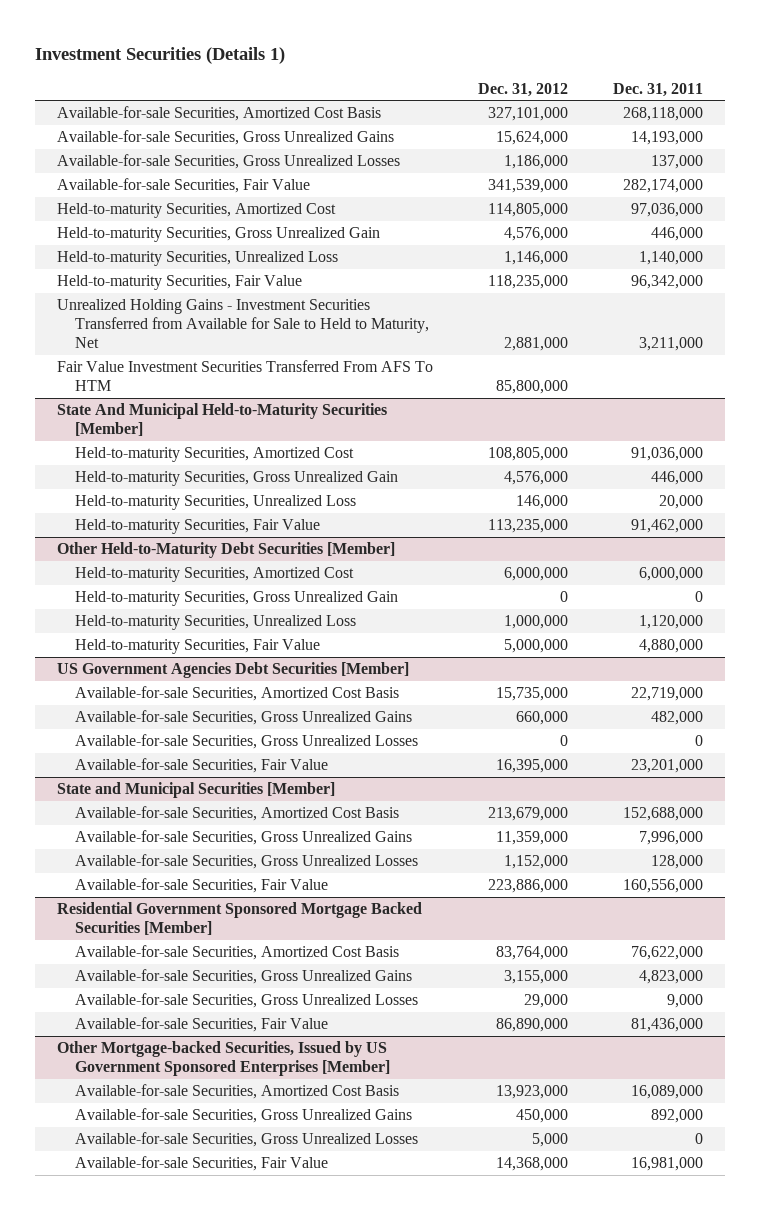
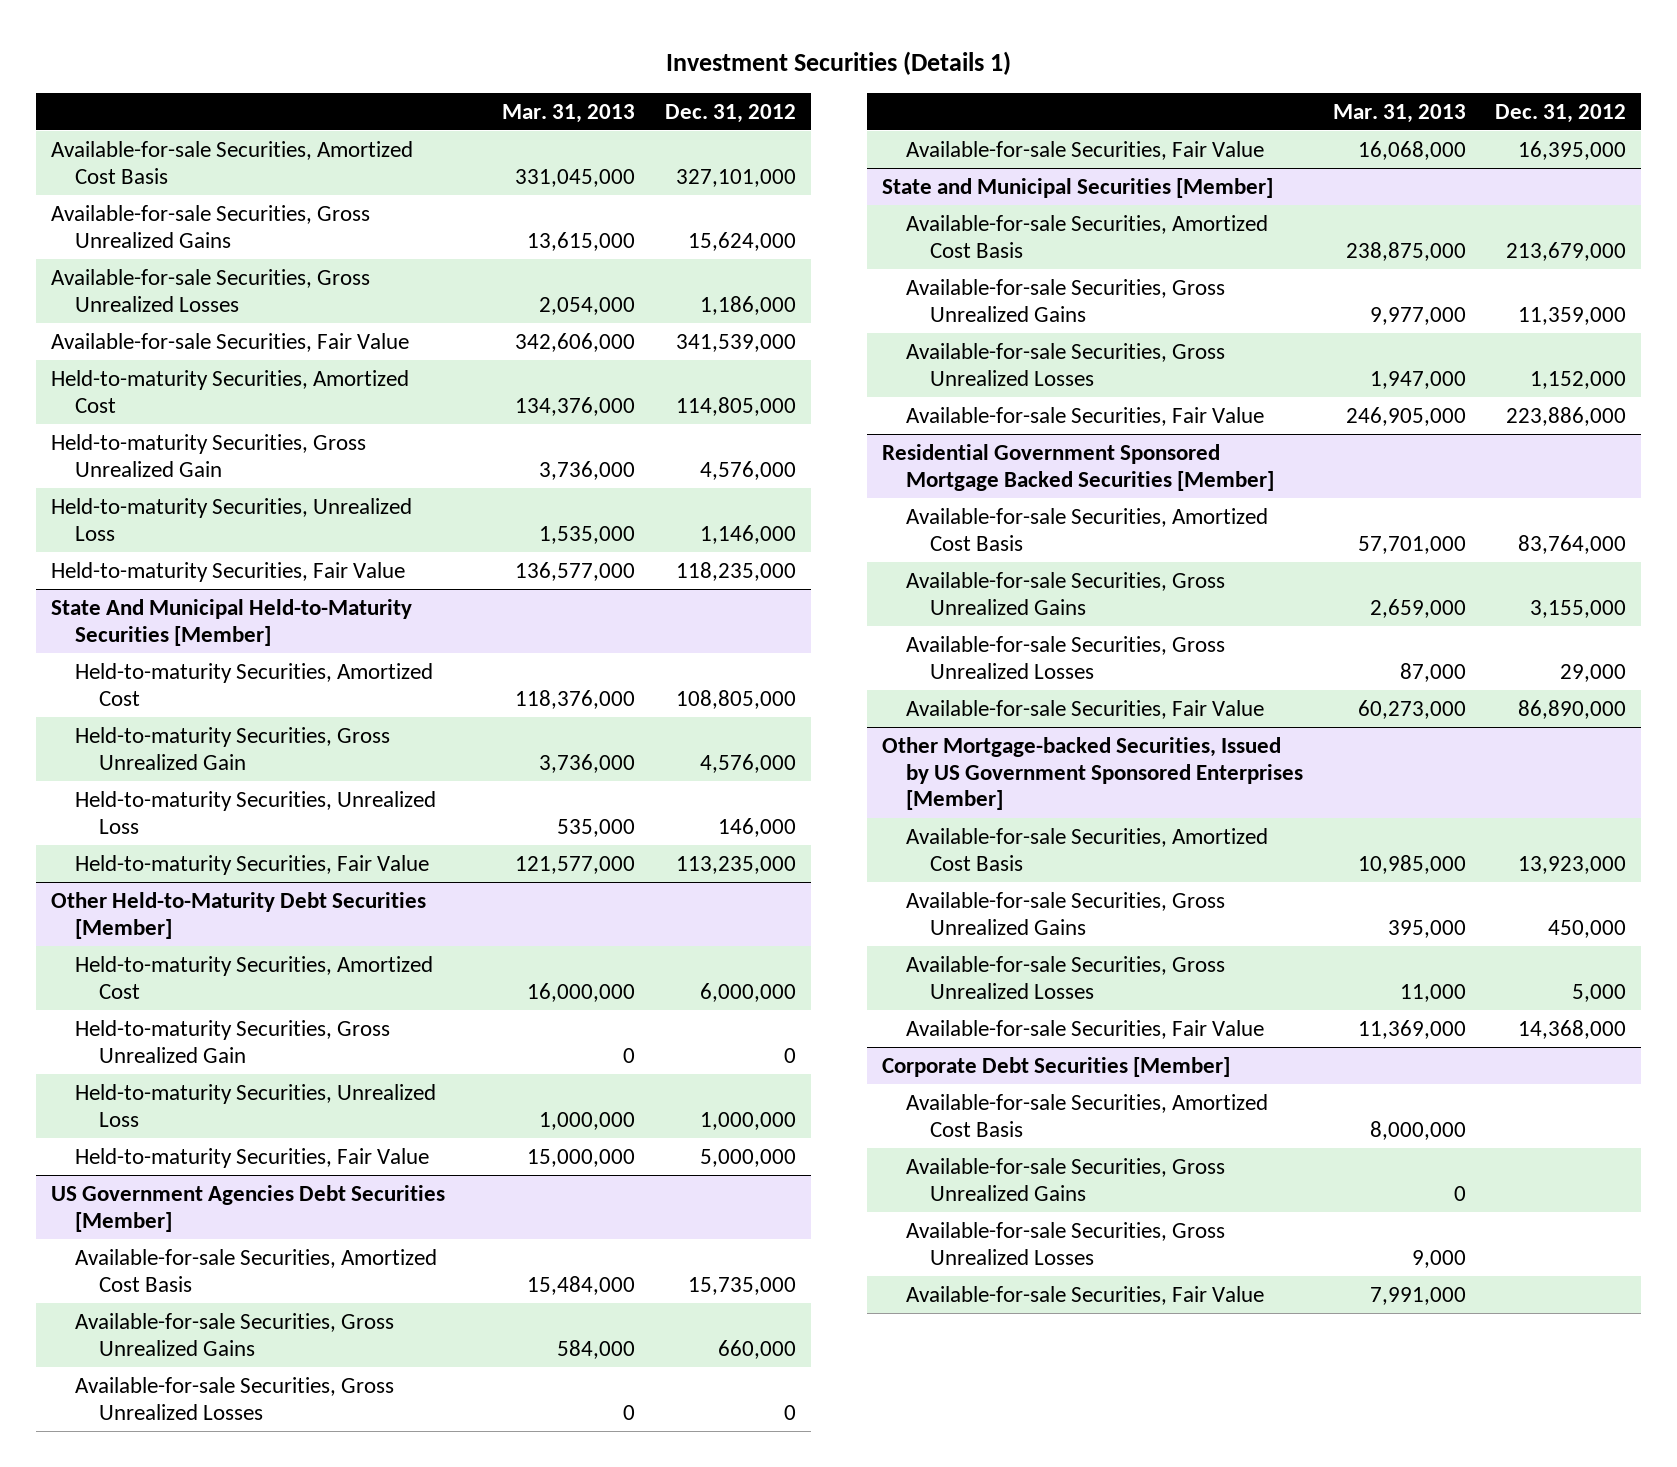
[613,82,704,97] Dec. 31, 2011 -> none
none -> [501,103,635,123] Mar. 31, 2013
[57,299,429,349] Unrealized Holding Gains - Investment Securities Transferred from Available for Sale to Held to Maturity, Net -> none
[57,360,434,392] Fair Value Investment Securities Transferred From AFS To HTM -> none
none -> [881,1056,1230,1077] Corporate Debt Securities [Member]
none -> [905,1093,1268,1137] Available-for-sale Securities, Amortized Cost Basis
none -> [905,1157,1225,1201] Available-for-sale Securities, Gross Unrealized Gains
none -> [905,1221,1225,1265] Available-for-sale Securities, Gross Unrealized Losses
none -> [905,1285,1264,1305] Available-for-sale Securities, Fair Value

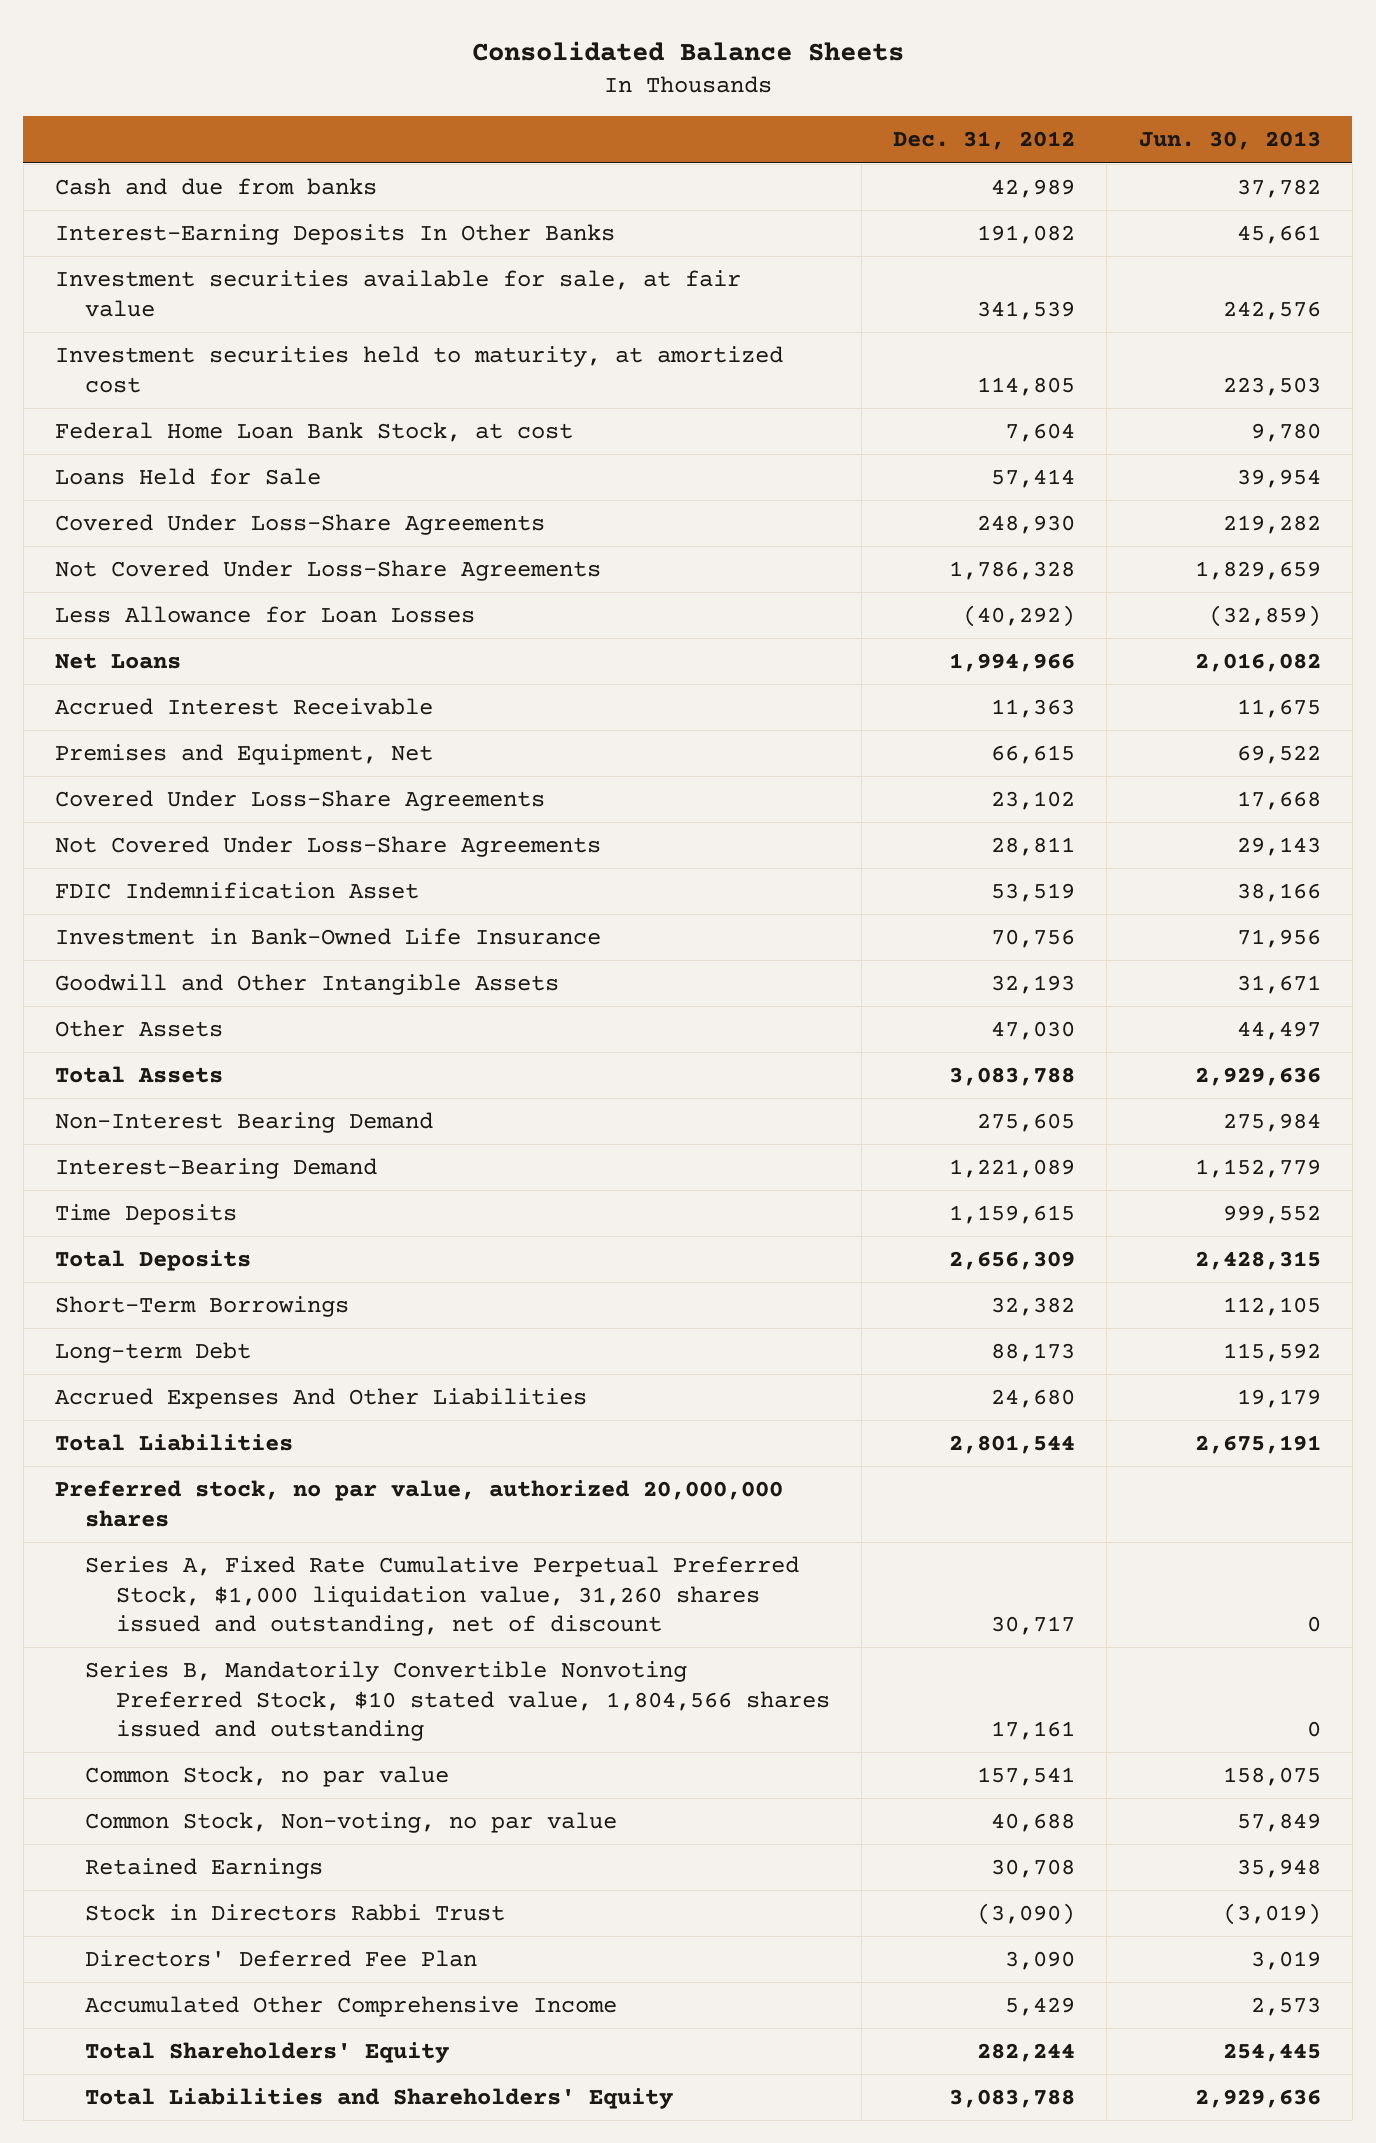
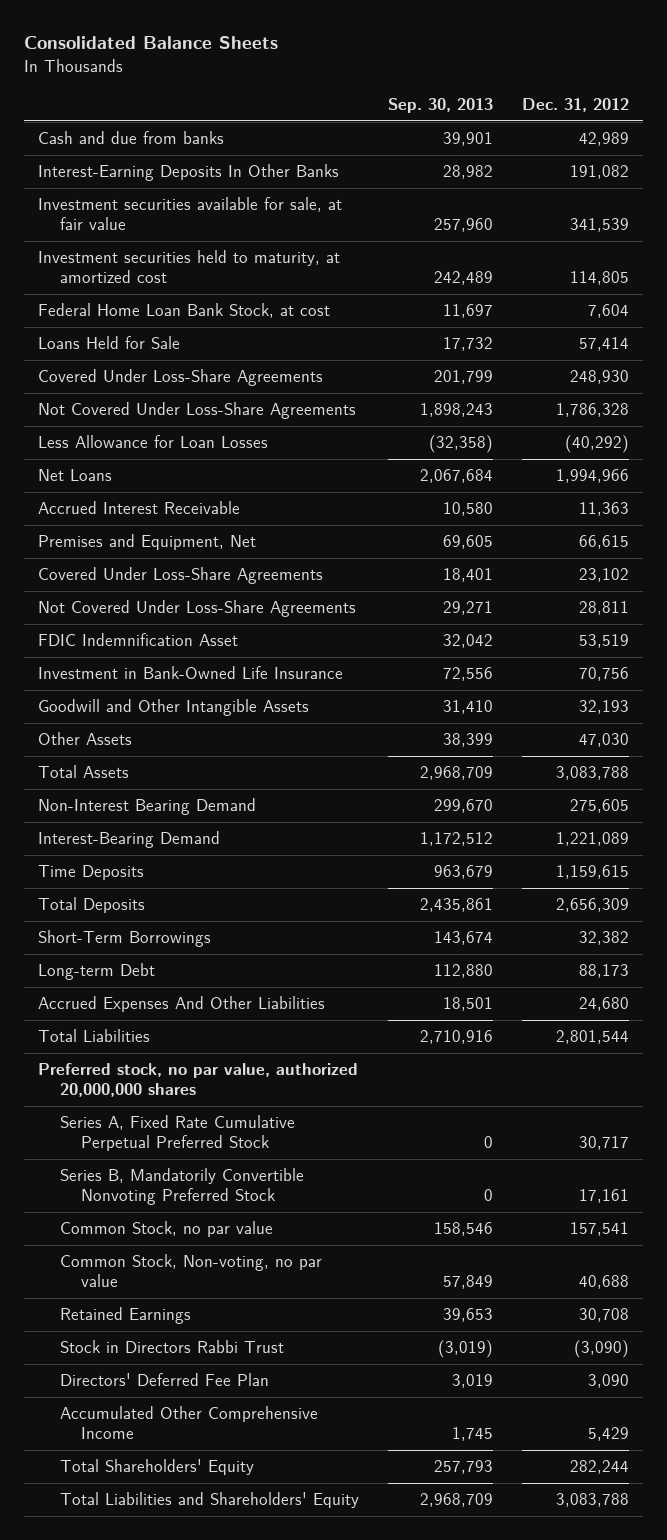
[1138,131,1321,151] Jun. 30, 2013 -> none
none -> [387,98,493,114] Sep. 30, 2013
[85,1556,800,1636] Series A, Fixed Rate Cumulative Perpetual Preferred Stock, $1,000 liquidation value, 31,260 shares issued and outstanding, net of discount -> [59,1115,295,1152] Series A, Fixed Rate Cumulative Perpetual Preferred Stock
[85,1661,830,1741] Series B, Mandatorily Convertible Nonvoting Preferred Stock, $10 stated value, 1,804,566 shares issued and outstanding -> [59,1168,304,1206] Series B, Mandatorily Convertible Nonvoting Preferred Stock

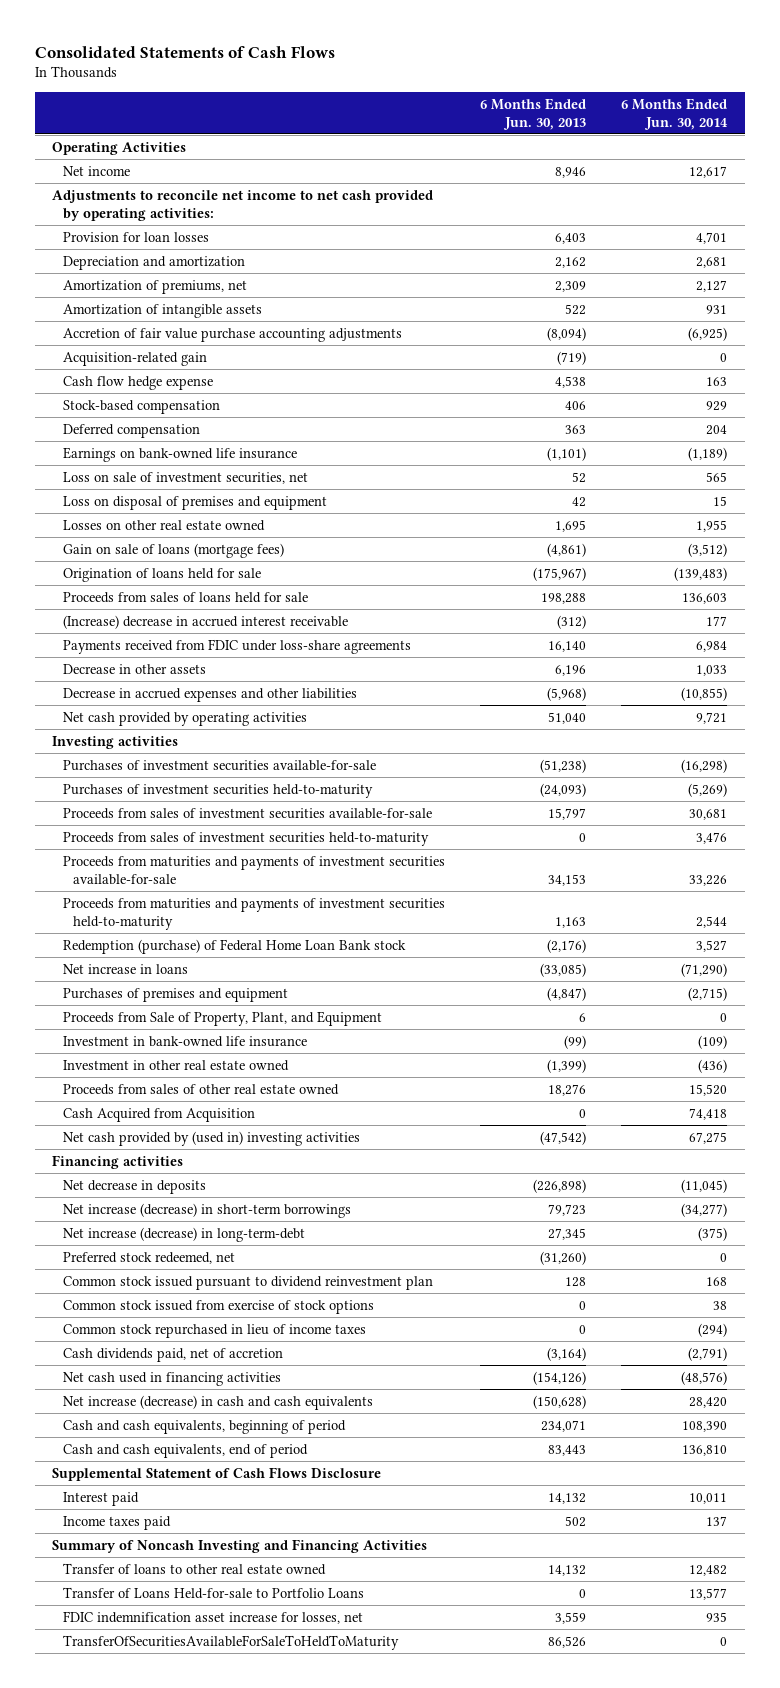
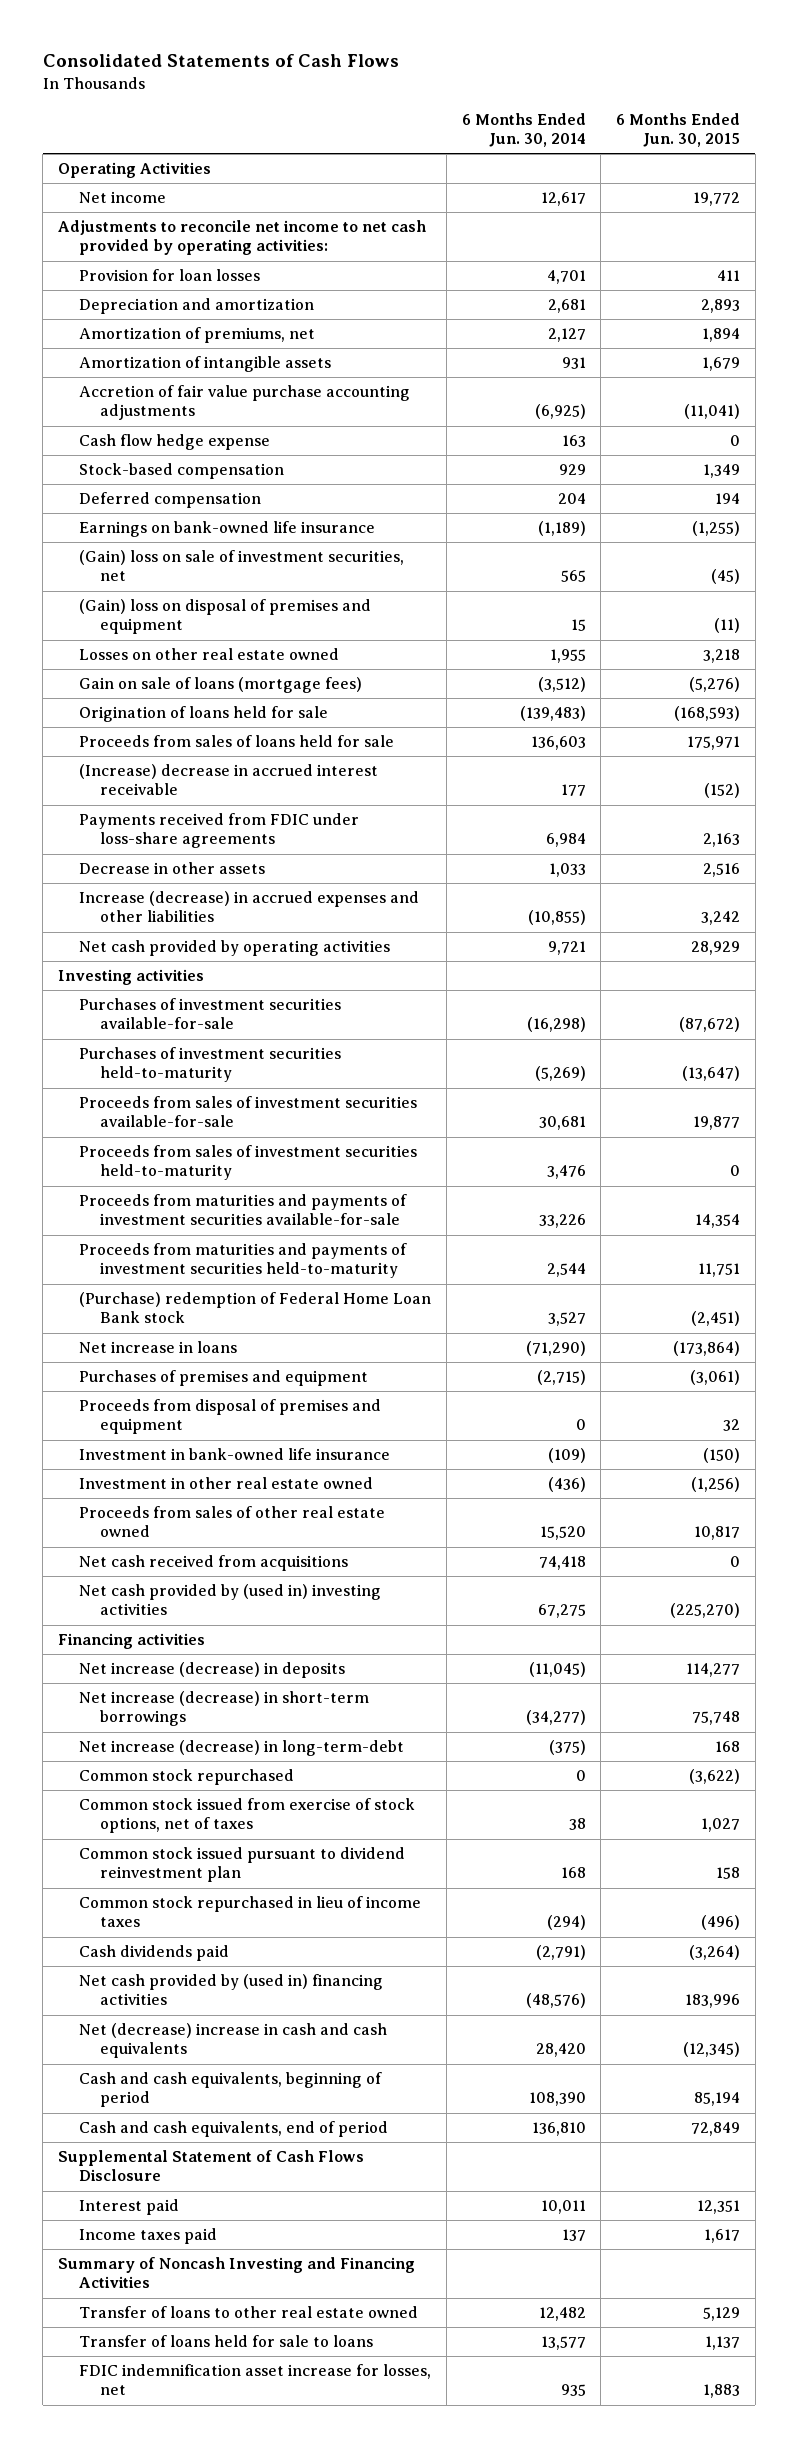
[480,97,587,130] 6 Months Ended Jun. 30, 2013 -> none
none -> [616,112,741,148] 6 Months Ended Jun. 30, 2015
[62,351,207,366] Acquisition-related gain -> none
[62,471,308,484] Loss on sale of investment securities, net -> [78,550,404,582] (Gain) loss on sale of investment securities, net
[62,495,327,510] Loss on disposal of premises and equipment -> [78,599,371,635] (Gain) loss on disposal of premises and equipment
[62,687,357,702] Decrease in accrued expenses and other liabilities -> [78,891,419,923] Increase (decrease) in accrued expenses and other liabilities
[62,938,406,954] Redemption (purchase) of Federal Home Loan Bank stock -> [78,1292,431,1324] (Purchase) redemption of Federal Home Loan Bank stock
[62,1010,382,1026] Proceeds from Sale of Property, Plant, and Equipment -> [78,1399,381,1435] Proceeds from disposal of premises and equipment
[62,1107,255,1122] Cash Acquired from Acquisition -> [78,1555,348,1572] Net cash received from acquisitions
[62,1179,206,1194] Net decrease in deposits -> [78,1662,345,1679] Net increase (decrease) in deposits
[62,1251,235,1264] Preferred stock redeemed, net -> none
none -> [78,1769,294,1786] Common stock repurchased
none -> [78,1798,415,1834] Common stock issued from exercise of stock options, net of taxes
[62,1299,374,1314] Common stock issued from exercise of stock options -> none
[62,1347,283,1362] Cash dividends paid, net of accretion -> [78,1945,229,1962] Cash dividends paid
[62,1371,281,1386] Net cash used in financing activities -> [78,1974,383,2006] Net cash provided by (used in) financing activities
[62,1394,373,1410] Net increase (decrease) in cash and cash equivalents -> [78,2023,387,2059] Net (decrease) increase in cash and cash equivalents
[62,1586,364,1599] Transfer of Loans Held-for-sale to Portfolio Loans -> [78,2335,373,2348] Transfer of loans held for sale to loans
[62,1634,399,1650] TransferOfSecuritiesAvailableForSaleToHeldToMaturity -> none

